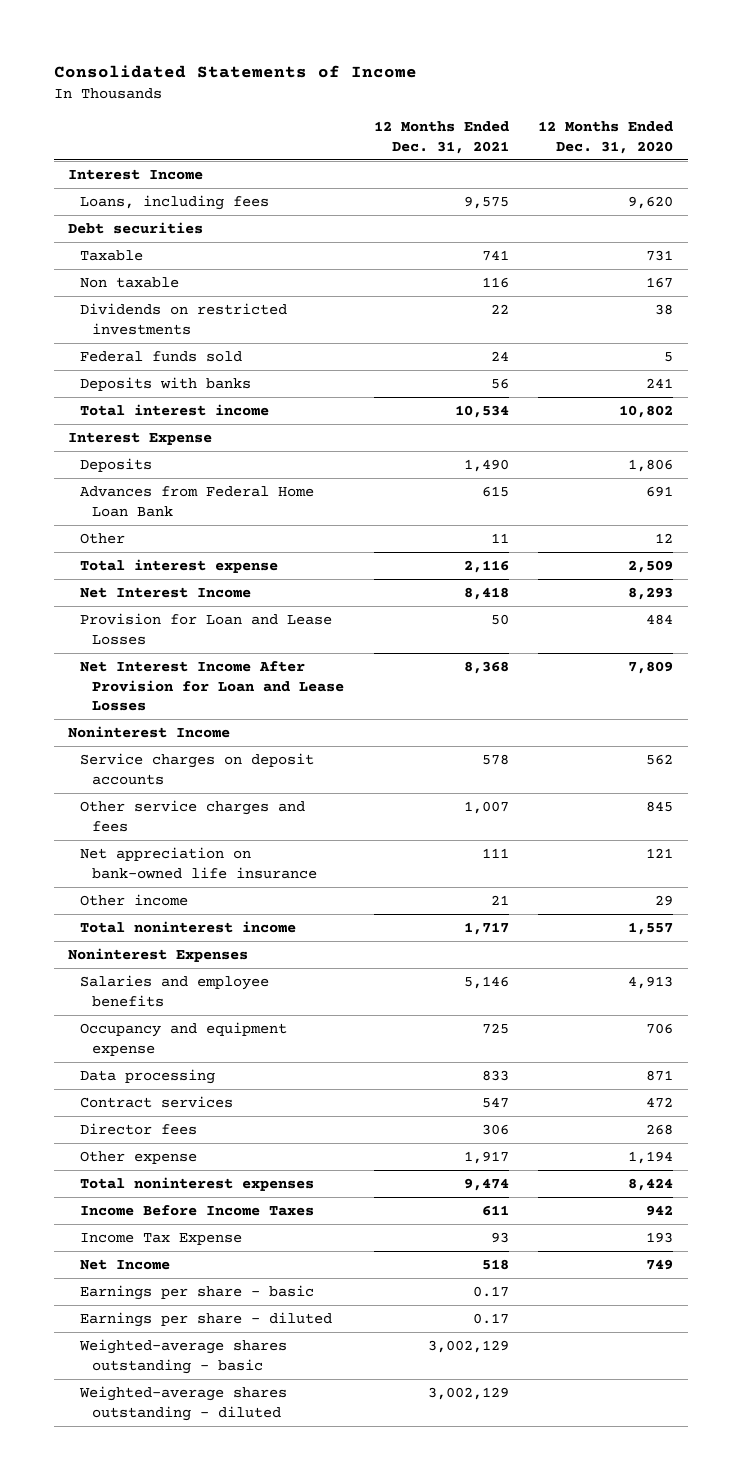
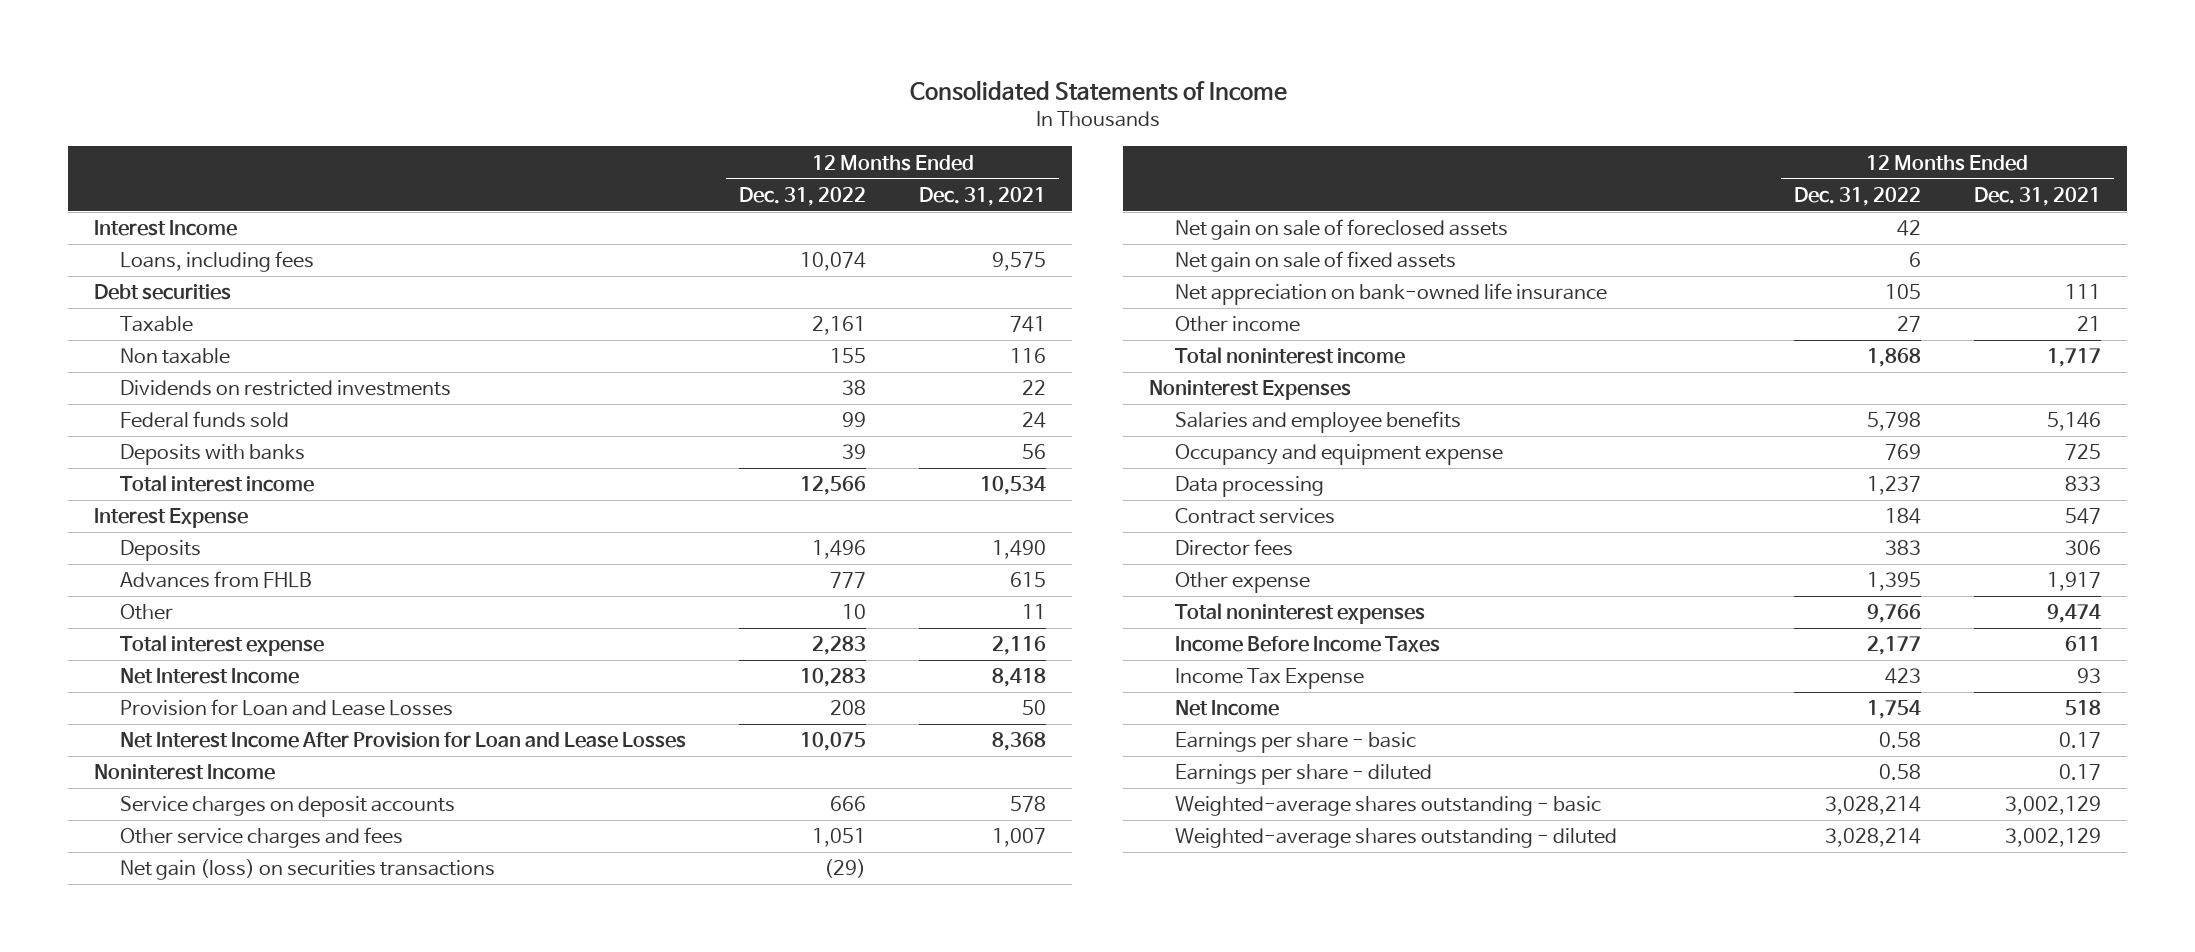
[538,121,674,154] 12 Months Ended Dec. 31, 2020 -> none
none -> [739,186,867,206] Dec. 31, 2022
[80,485,315,517] Advances from Federal Home Loan Bank -> [120,571,313,589] Advances from FHLB
none -> [120,859,496,881] Net gain (loss) on securities transactions
none -> [1175,219,1509,241] Net gain on sale of foreclosed assets
none -> [1175,251,1457,273] Net gain on sale of fixed assets

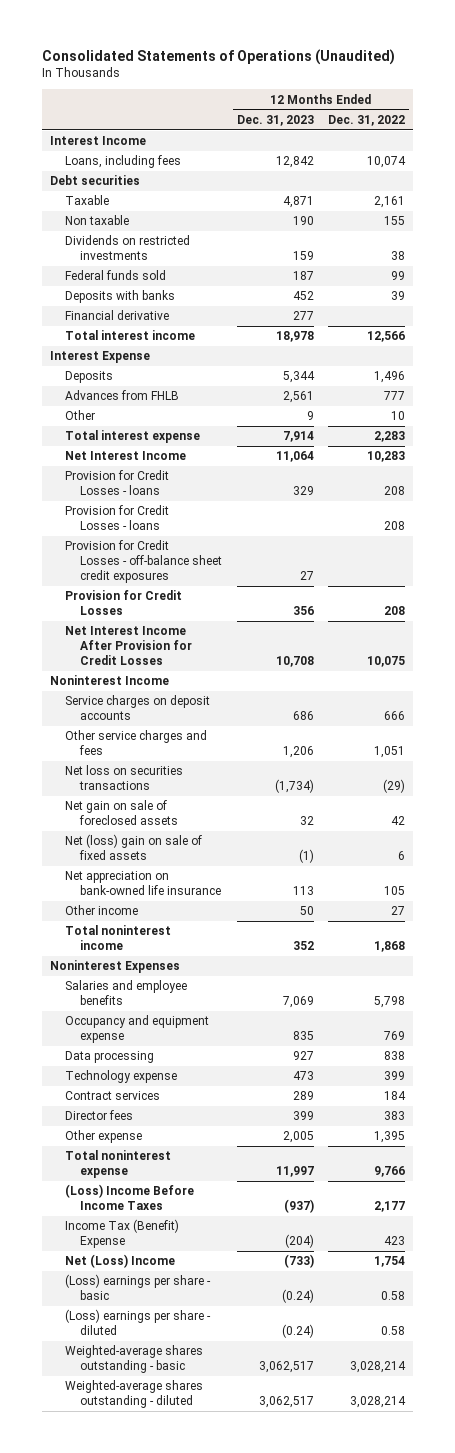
[909,80,1287,102] Consolidated Statements of Income -> [42,49,396,66] Consolidated Statements of Operations (Unaudited)
[918,186,1046,206] Dec. 31, 2021 -> none
none -> [236,114,314,126] Dec. 31, 2023
none -> [64,310,169,321] Financial derivative
none -> [64,470,169,496] Provision for Credit Losses - loans
[120,699,454,717] Provision for Loan and Lease Losses -> [64,505,169,531] Provision for Credit Losses - loans
none -> [64,540,222,584] Provision for Credit Losses - off-balance sheet credit exposures
none -> [64,590,182,616] Provision for Credit Losses
[120,732,687,749] Net Interest Income After Provision for Loan and Lease Losses -> [64,626,192,666] Net Interest Income After Provision for Credit Losses
[120,859,496,881] Net gain (loss) on securities transactions -> [64,765,183,791] Net loss on securities transactions
[1175,251,1457,273] Net gain on sale of fixed assets -> [64,834,202,861] Net (loss) gain on sale of fixed assets
[1866,476,1921,496] 1,237 -> [384,1051,406,1061] 838
none -> [64,1070,177,1084] Technology expense
[1175,603,1426,625] Total noninterest expenses -> [64,1150,171,1179] Total noninterest expense
[1175,636,1441,653] Income Before Income Taxes -> [64,1184,194,1211] (Loss) Income Before Income Taxes
[1175,668,1365,690] Income Tax Expense -> [64,1219,179,1249] Income Tax (Benefit) Expense
[1175,700,1280,717] Net Income -> [64,1254,175,1269] Net (Loss) Income
[1175,732,1417,754] Earnings per share - basic -> [64,1274,211,1301] (Loss) earnings per share - basic
[1175,764,1433,786] Earnings per share - diluted -> [64,1309,211,1336] (Loss) earnings per share - diluted

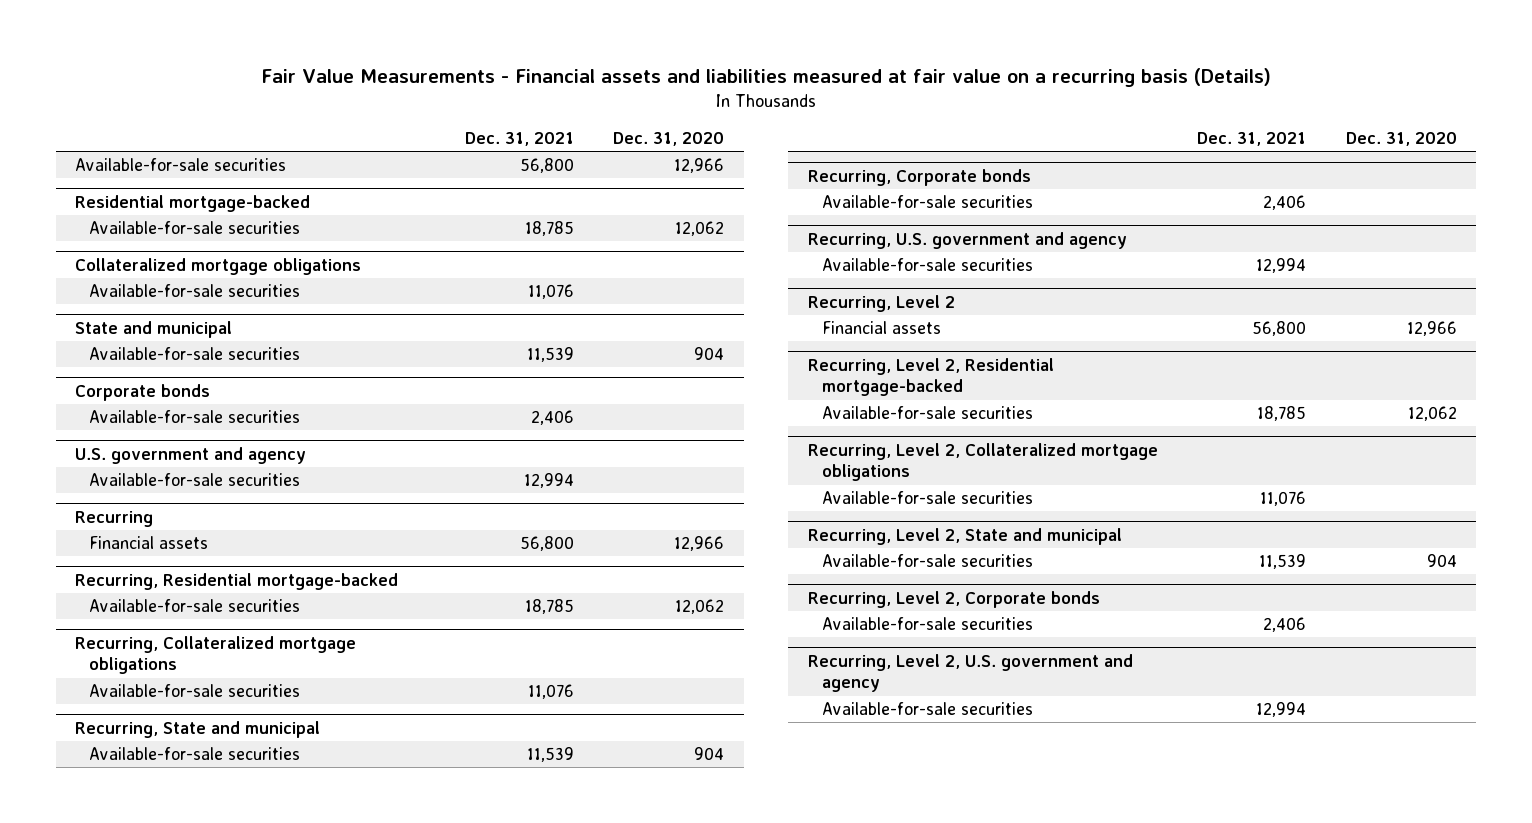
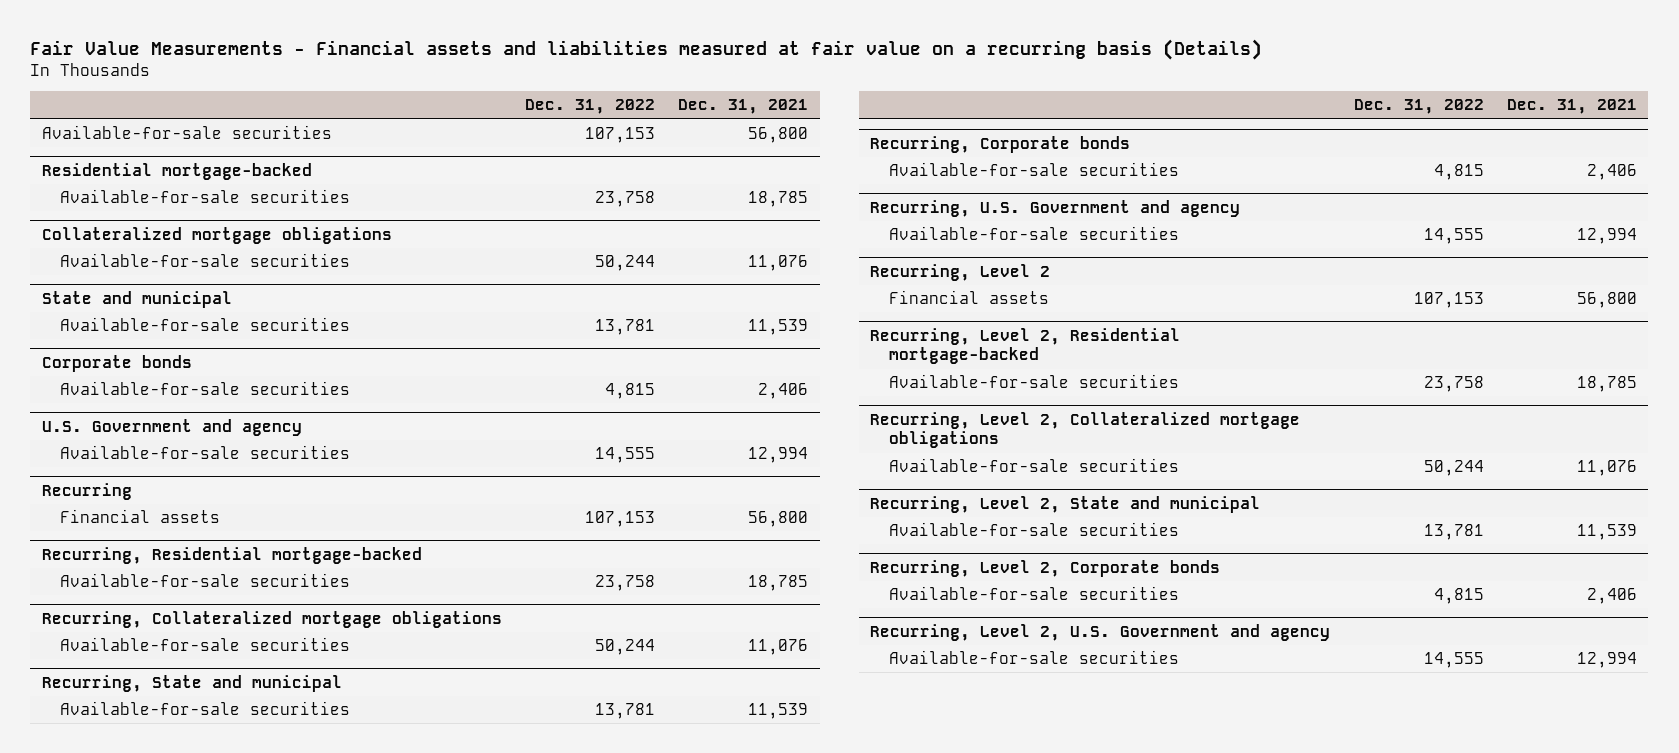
[613,132,725,147] Dec. 31, 2020 -> none
none -> [525,99,656,115] Dec. 31, 2022
[75,446,307,464] U.S. government and agency -> [41,418,302,436] U.S. Government and agency
[807,231,1127,249] Recurring, U.S. government and agency -> [870,199,1241,217] Recurring, U.S. Government and agency
[807,653,1133,693] Recurring, Level 2, U.S. government and agency -> [870,623,1331,641] Recurring, Level 2, U.S. Government and agency

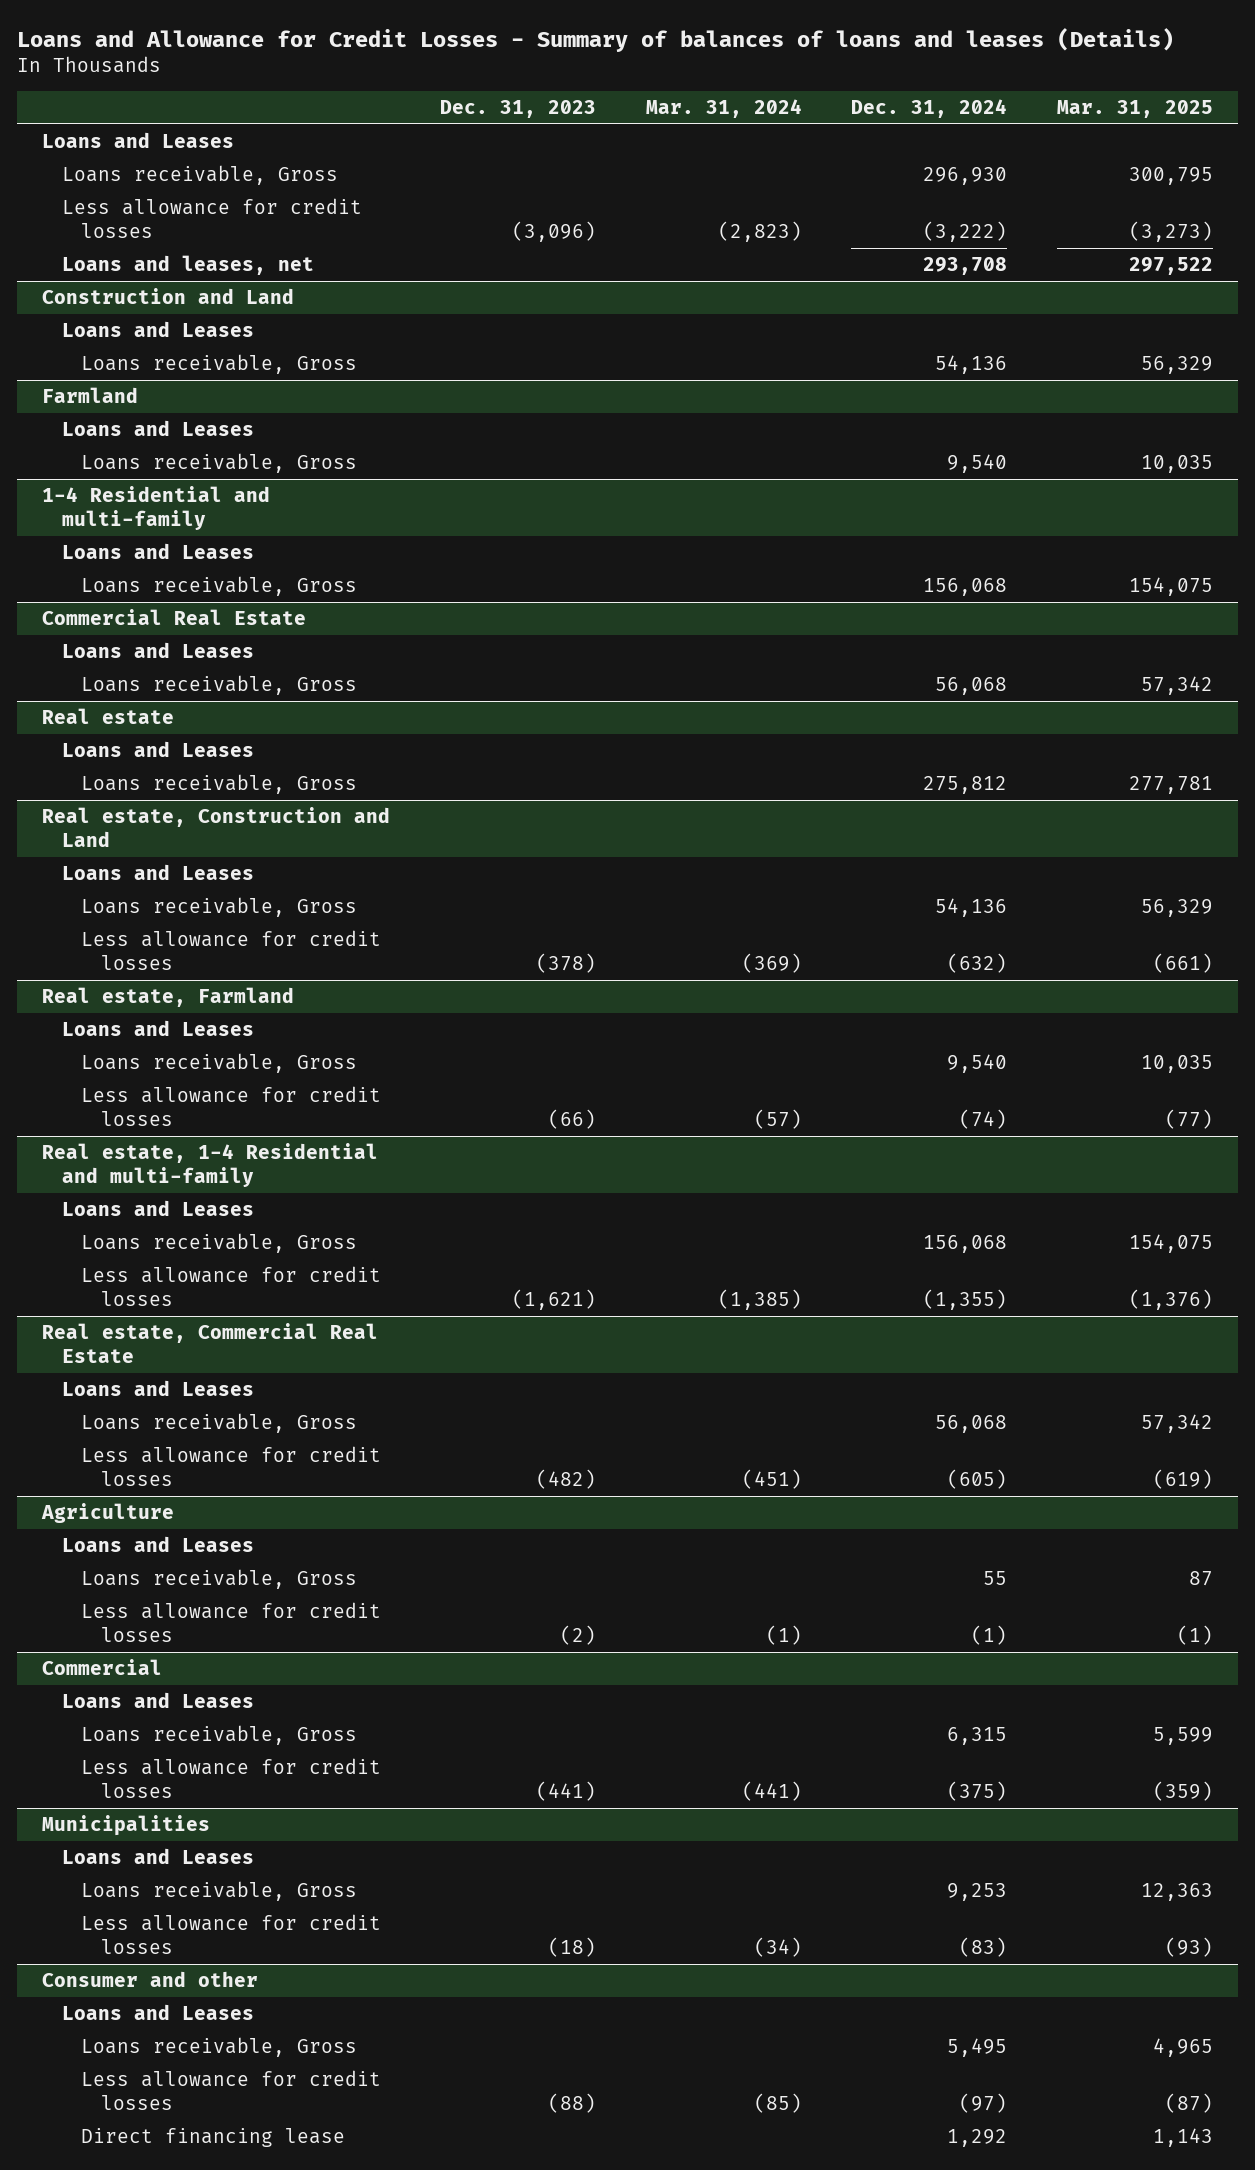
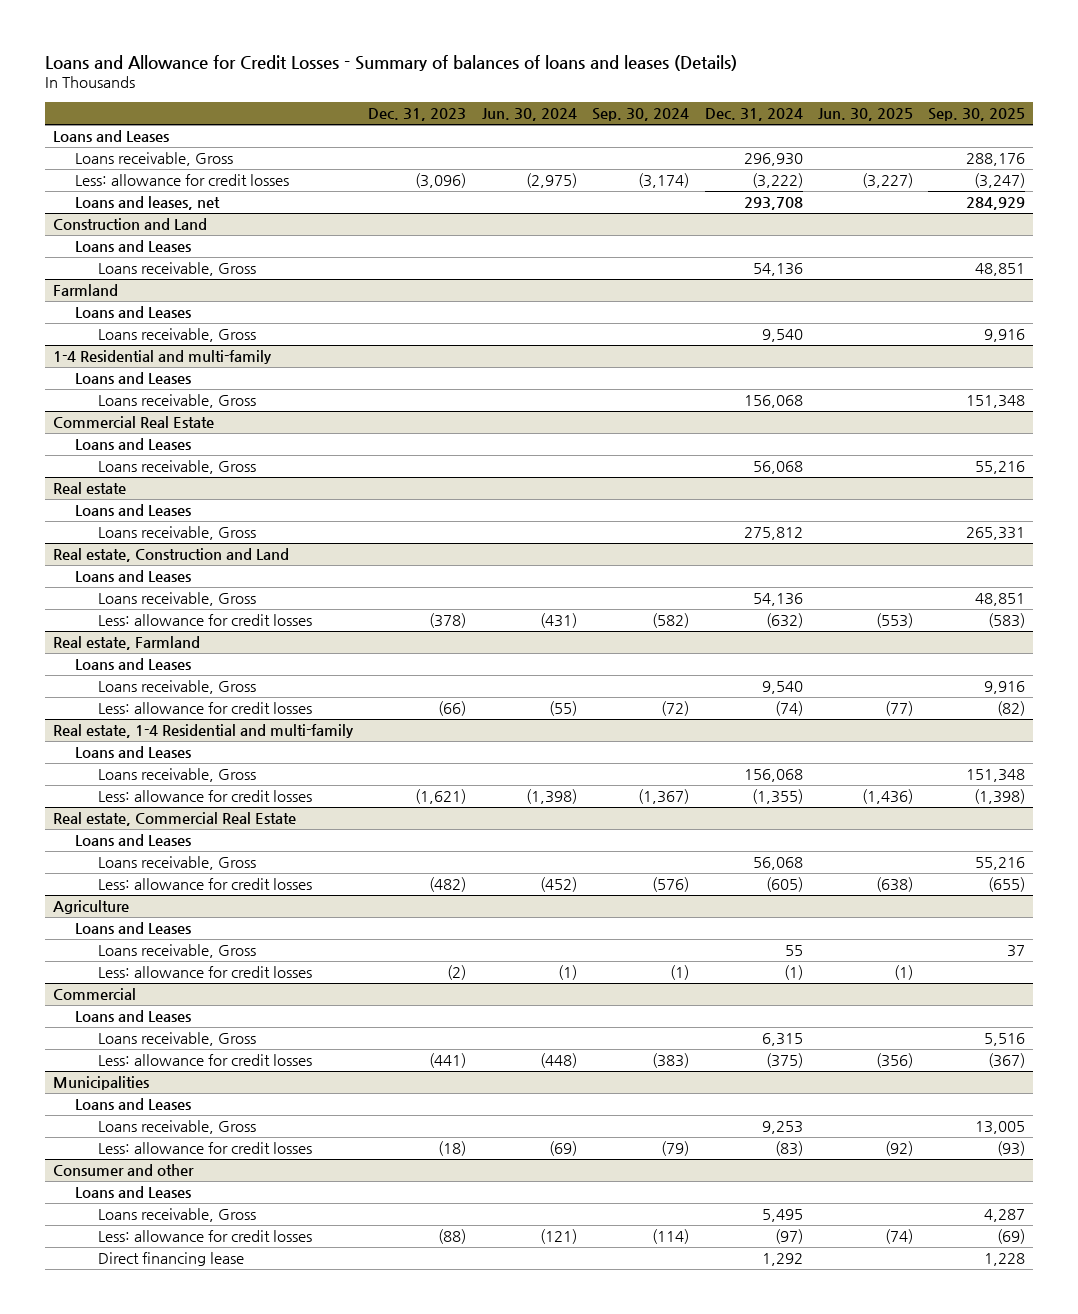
[645,98,802,118] Mar. 31, 2024 -> none
[1057,99,1214,118] Mar. 31, 2025 -> none
none -> [481,107,577,121] Jun. 30, 2024
none -> [592,107,690,121] Sep. 30, 2024
none -> [817,107,913,121] Jun. 30, 2025
none -> [928,107,1026,121] Sep. 30, 2025
[61,197,362,239] Less allowance for credit losses -> [75,174,290,187] Less: allowance for credit losses
[81,929,382,971] Less allowance for credit losses -> [97,614,312,627] Less: allowance for credit losses
[81,1085,382,1127] Less allowance for credit losses -> [97,702,312,715] Less: allowance for credit losses
[81,1265,382,1307] Less allowance for credit losses -> [97,790,312,803] Less: allowance for credit losses
[81,1445,382,1487] Less allowance for credit losses -> [97,878,312,891] Less: allowance for credit losses
[81,1601,382,1643] Less allowance for credit losses -> [97,966,312,979] Less: allowance for credit losses
[81,1757,382,1799] Less allowance for credit losses -> [97,1054,312,1067] Less: allowance for credit losses
[81,1913,382,1955] Less allowance for credit losses -> [97,1142,312,1155] Less: allowance for credit losses
[81,2069,382,2111] Less allowance for credit losses -> [97,1230,312,1243] Less: allowance for credit losses

